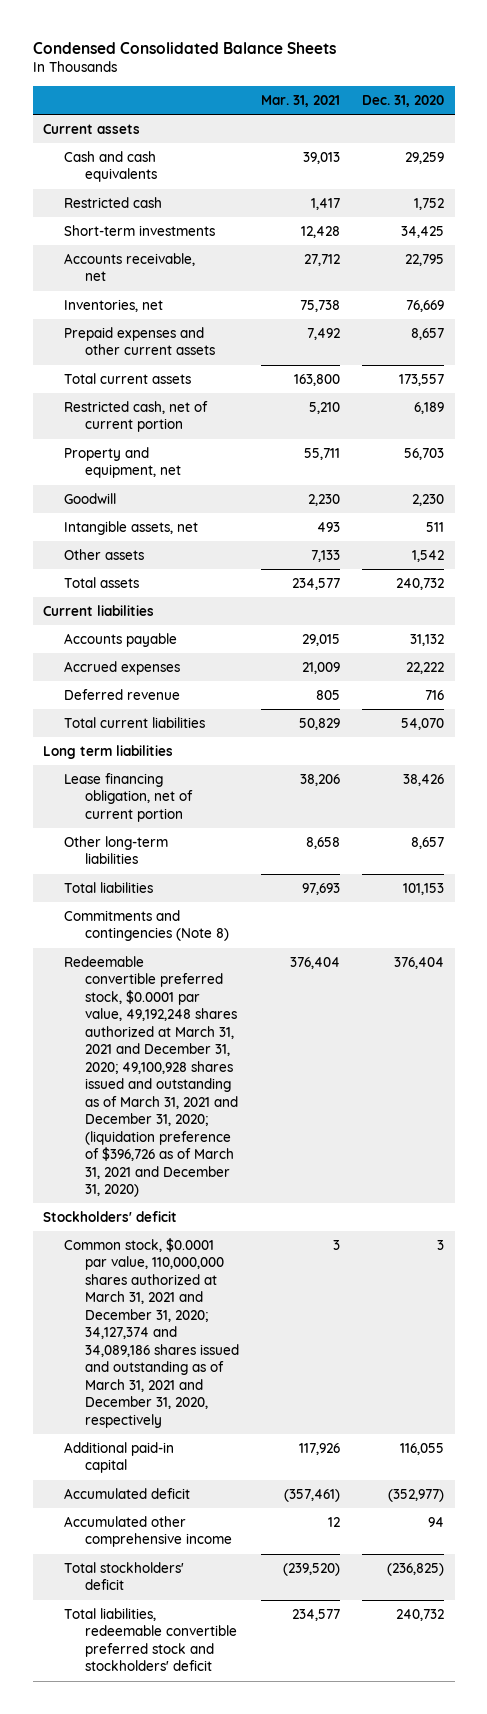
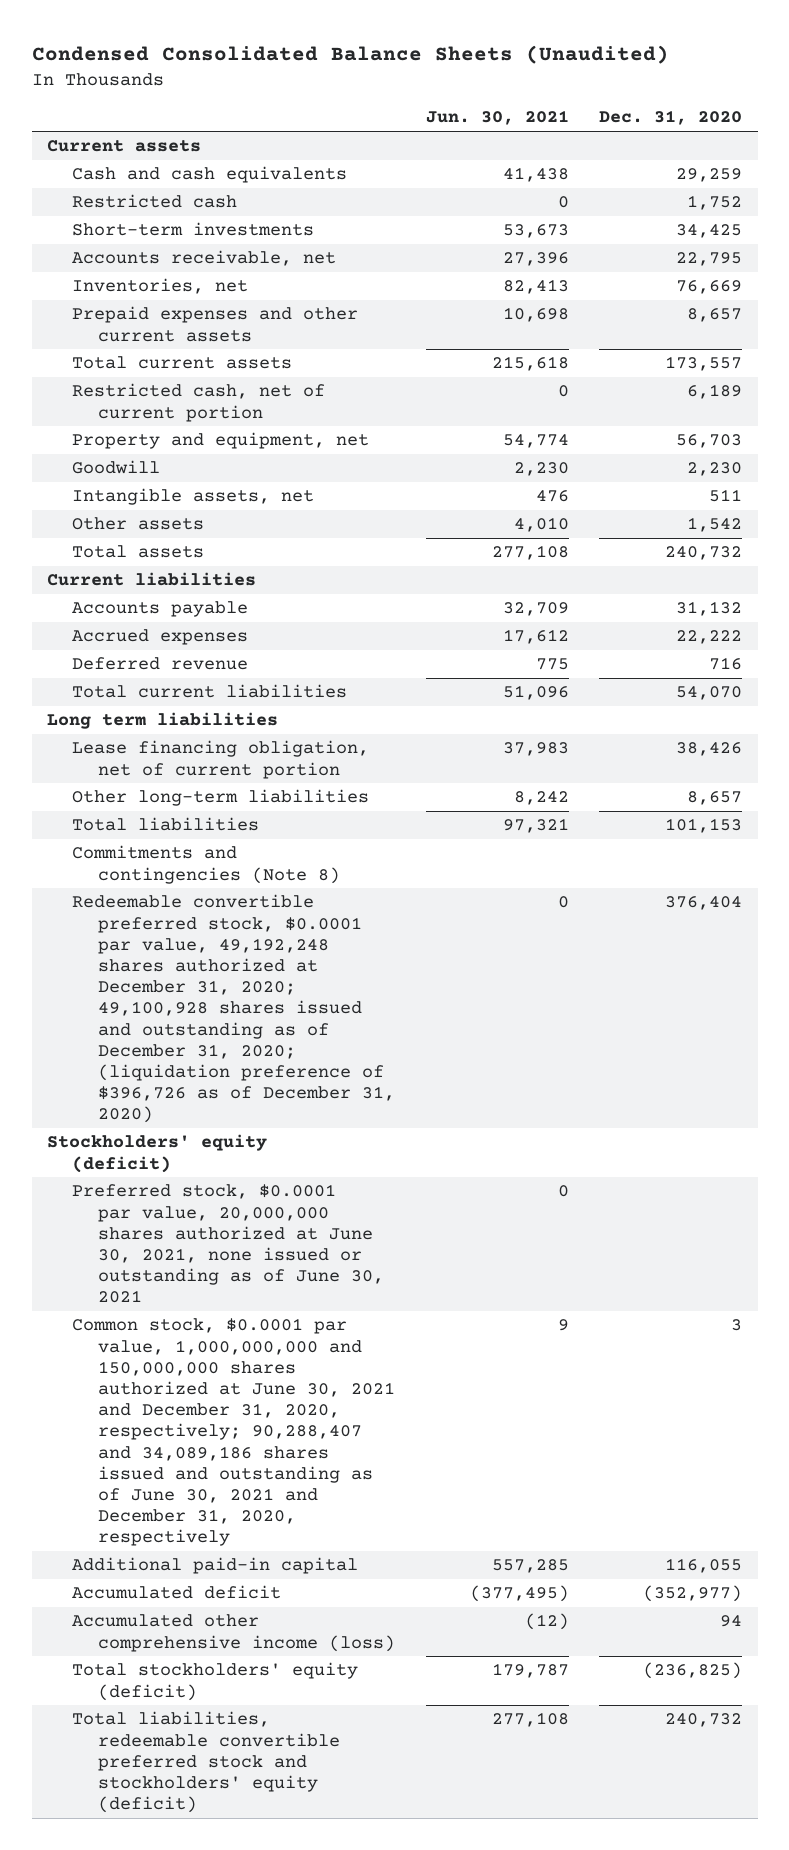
[32,41,336,54] Condensed Consolidated Balance Sheets -> [31,44,669,64] Condensed Consolidated Balance Sheets (Unaudited)
[261,94,341,107] Mar. 31, 2021 -> none
none -> [425,110,569,126] Jun. 30, 2021
[64,955,239,1197] Redeemable convertible preferred stock, $0.0001 par value, 49,192,248 shares authorized at March 31, 2021 and December 31, 2020; 49,100,928 shares issued and outstanding as of March 31, 2021 and December 31, 2020; (liquidation preference of $396,726 as of March 31, 2021 and December 31, 2020) -> [72,894,395,1124] Redeemable convertible preferred stock, $0.0001 par value, 49,192,248 shares authorized at December 31, 2020; 49,100,928 shares issued and outstanding as of December 31, 2020; (liquidation preference of $396,726 as of December 31, 2020)
[43,1210,178,1222] Stockholders' deficit -> [46,1134,267,1173] Stockholders' equity (deficit)
none -> [72,1184,384,1304] Preferred stock, $0.0001 par value, 20,000,000 shares authorized at June 30, 2021, none issued or outstanding as of June 30, 2021
[64,1237,240,1428] Common stock, $0.0001 par value, 110,000,000 shares authorized at March 31, 2021 and December 31, 2020; 34,127,374 and 34,089,186 shares issued and outstanding as of March 31, 2021 and December 31, 2020, respectively -> [72,1318,395,1547] Common stock, $0.0001 par value, 1,000,000,000 and 150,000,000 shares authorized at June 30, 2021 and December 31, 2020, respectively; 90,288,407 and 34,089,186 shares issued and outstanding as of June 30, 2021 and December 31, 2020, respectively
[64,1515,233,1548] Accumulated other comprehensive income -> [72,1614,395,1652] Accumulated other comprehensive income (loss)
[64,1561,185,1591] Total stockholders' deficit -> [72,1662,359,1701] Total stockholders' equity (deficit)
[64,1607,238,1672] Total liabilities, redeemable convertible preferred stock and stockholders' deficit -> [72,1711,340,1814] Total liabilities, redeemable convertible preferred stock and stockholders' equity (deficit)

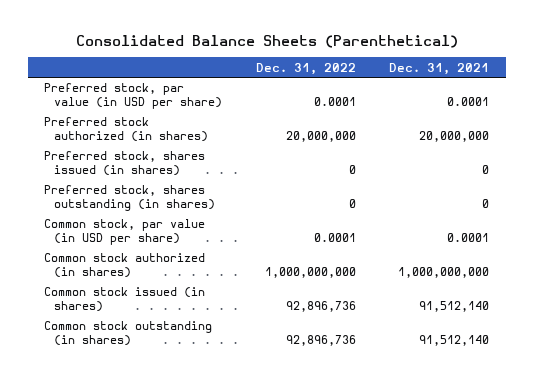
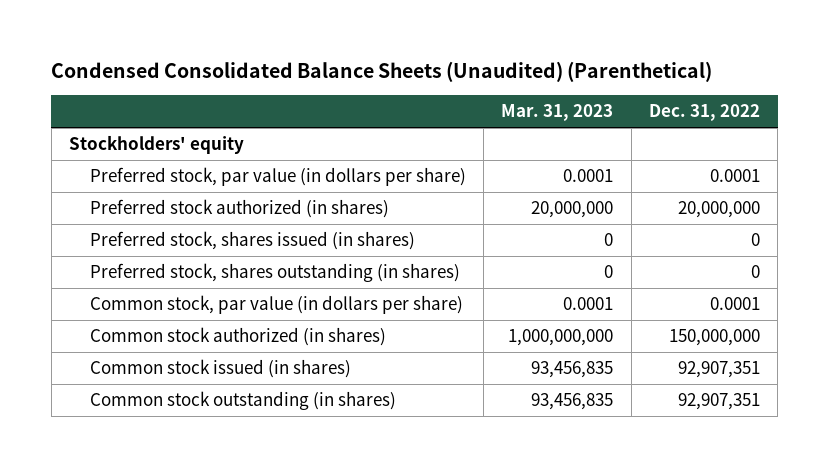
[75,34,458,48] Consolidated Balance Sheets (Parenthetical) -> [51,60,713,82] Condensed Consolidated Balance Sheets (Unaudited) (Parenthetical)
[389,62,490,75] Dec. 31, 2021 -> none
none -> [501,104,614,122] Mar. 31, 2023
none -> [68,135,244,155] Stockholders' equity
[44,83,223,110] Preferred stock, par value (in USD per share) -> [89,167,466,187] Preferred stock, par value (in dollars per share)
[44,219,206,246] Common stock, par value (in USD per share) -> [89,295,463,315] Common stock, par value (in dollars per share)
[264,267,356,279] 1,000,000,000 -> [669,329,761,347] 150,000,000
[285,301,356,313] 92,896,736 -> [678,361,761,379] 92,907,351
[285,335,356,347] 92,896,736 -> [678,393,761,411] 92,907,351

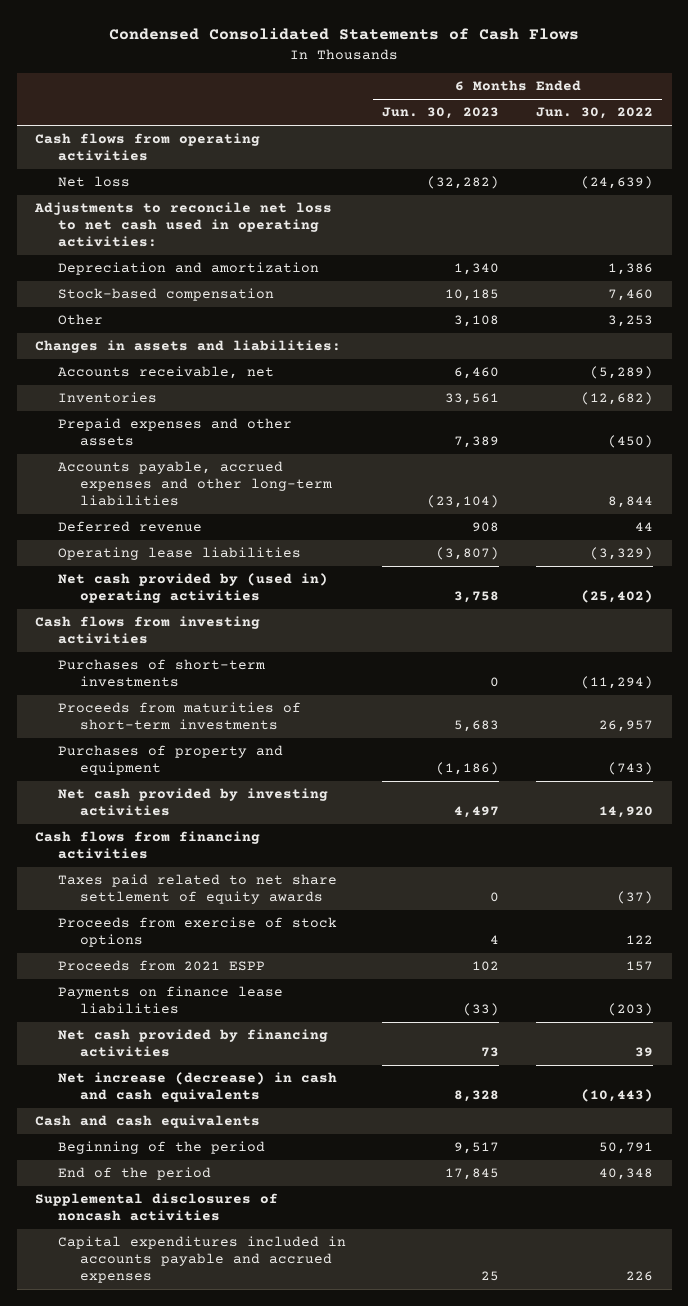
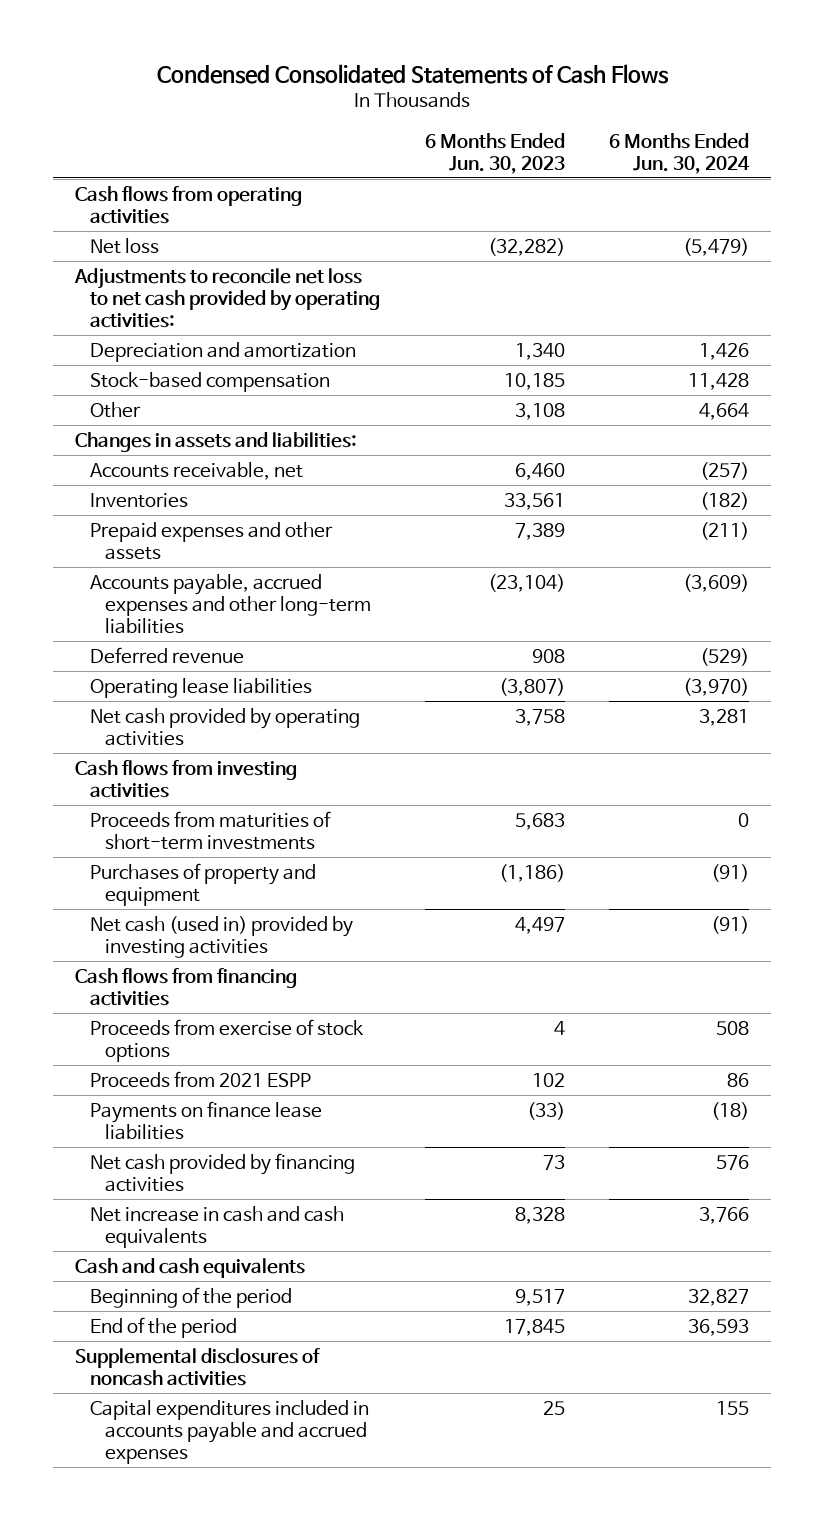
[536,107,654,120] Jun. 30, 2022 -> none
none -> [608,132,750,174] 6 Months Ended Jun. 30, 2024
[34,202,333,248] Adjustments to reconcile net loss to net cash used in operating activities: -> [73,267,381,329] Adjustments to reconcile net loss to net cash provided by operating activities:
[57,573,328,604] Net cash provided by (used in) operating activities -> [90,707,361,746] Net cash provided by operating activities
[57,659,265,688] Purchases of short-term investments -> none
[57,788,328,817] Net cash provided by investing activities -> [90,915,354,958] Net cash (used in) provided by investing activities
[57,874,337,905] Taxes paid related to net share settlement of equity awards -> none
[57,1072,337,1103] Net increase (decrease) in cash and cash equivalents -> [90,1205,345,1248] Net increase in cash and cash equivalents

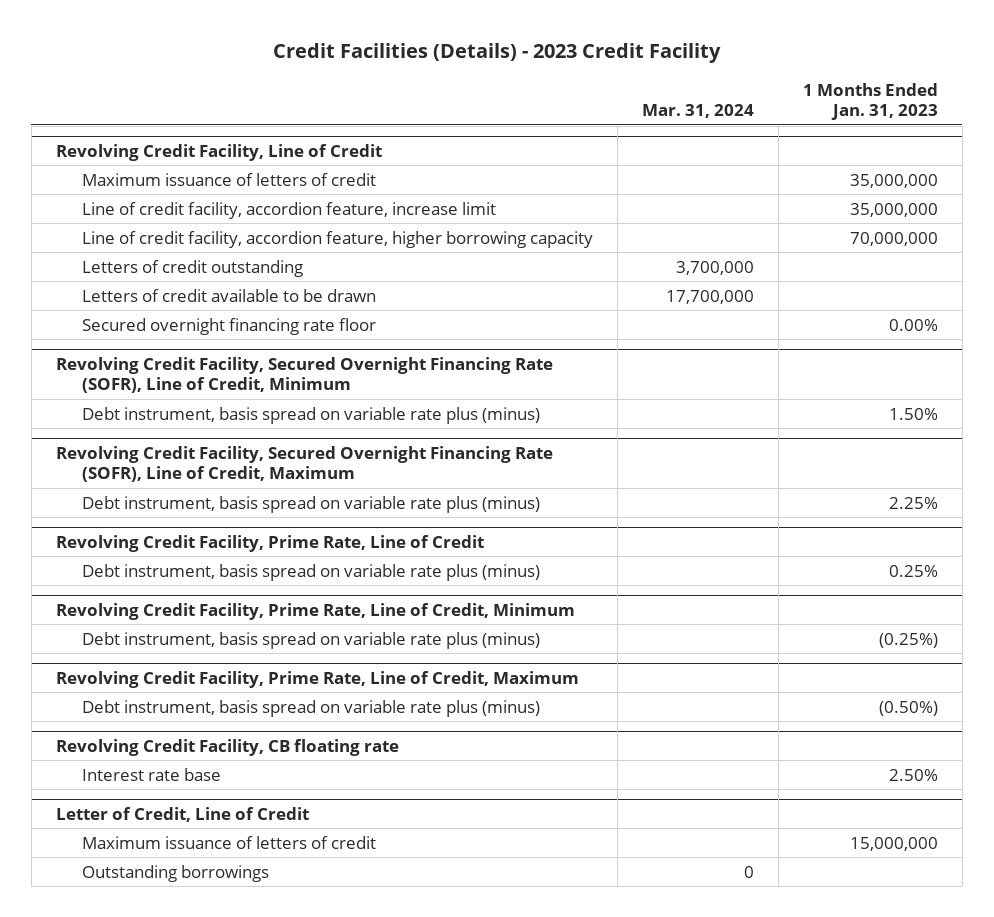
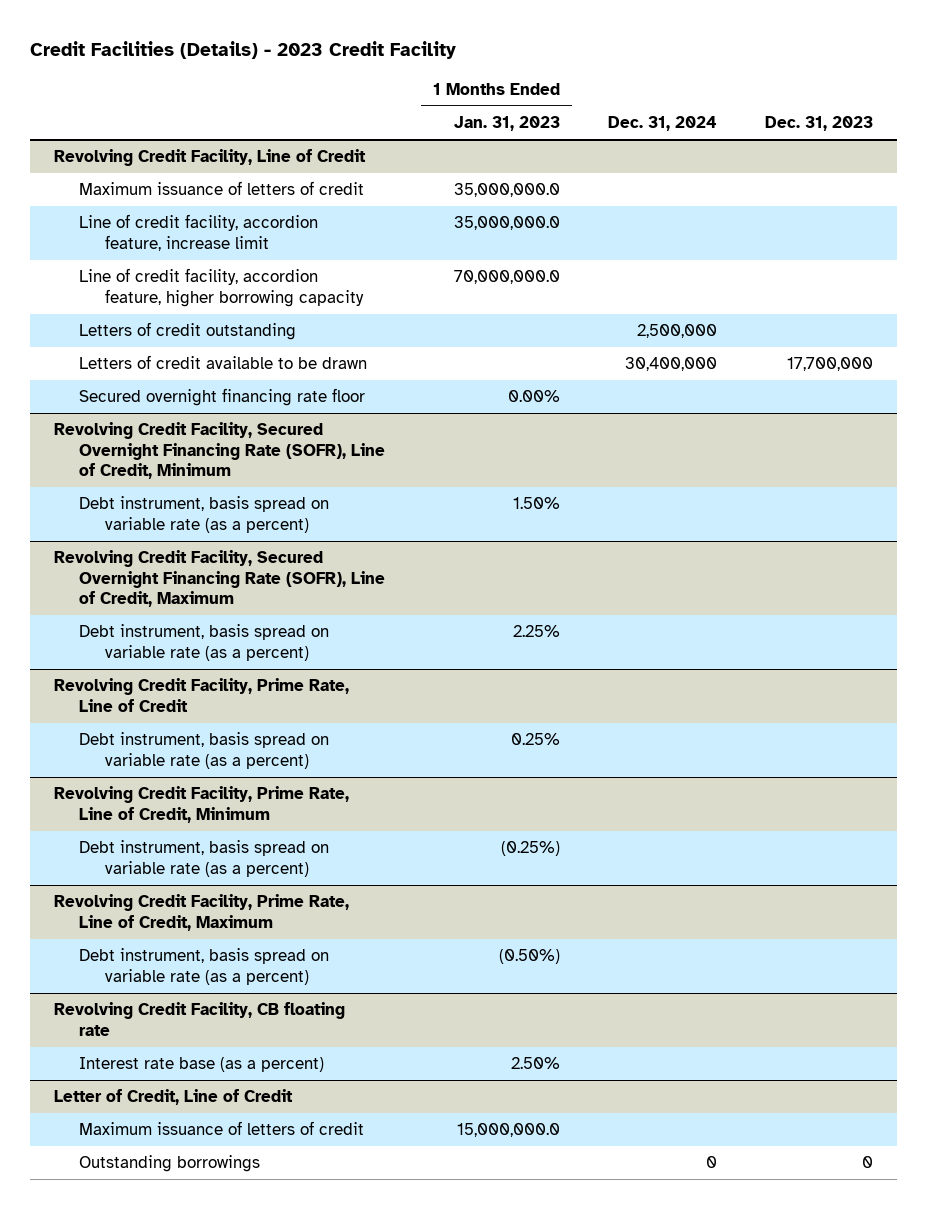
[642,104,755,119] Mar. 31, 2024 -> none
none -> [608,116,718,132] Dec. 31, 2024
none -> [765,116,874,132] Dec. 31, 2023
[849,173,938,188] 35,000,000 -> [454,183,561,198] 35,000,000.0
[849,202,938,217] 35,000,000 -> [454,216,561,231] 35,000,000.0
[849,231,938,246] 70,000,000 -> [454,270,561,285] 70,000,000.0
[82,406,541,424] Debt instrument, basis spread on variable rate plus (minus) -> [79,496,330,533] Debt instrument, basis spread on variable rate (as a percent)
[82,495,541,513] Debt instrument, basis spread on variable rate plus (minus) -> [79,624,330,661] Debt instrument, basis spread on variable rate (as a percent)
[82,563,541,581] Debt instrument, basis spread on variable rate plus (minus) -> [79,732,330,769] Debt instrument, basis spread on variable rate (as a percent)
[82,631,541,649] Debt instrument, basis spread on variable rate plus (minus) -> [79,840,330,877] Debt instrument, basis spread on variable rate (as a percent)
[82,699,541,717] Debt instrument, basis spread on variable rate plus (minus) -> [79,948,330,985] Debt instrument, basis spread on variable rate (as a percent)
[82,767,222,781] Interest rate base -> [79,1057,325,1073] Interest rate base (as a percent)
[849,836,938,851] 15,000,000 -> [457,1123,561,1138] 15,000,000.0

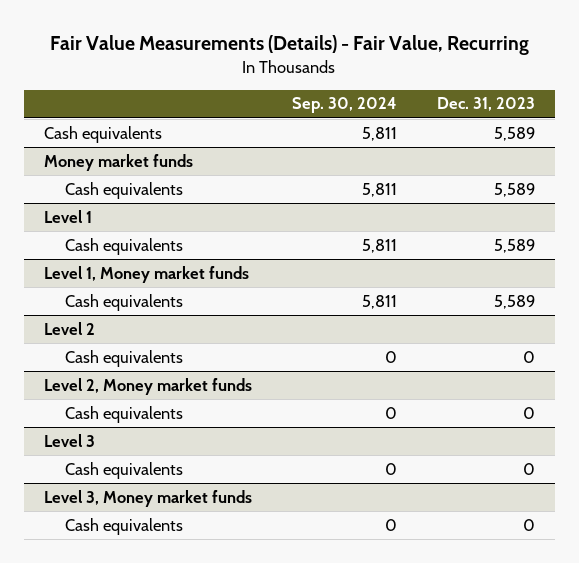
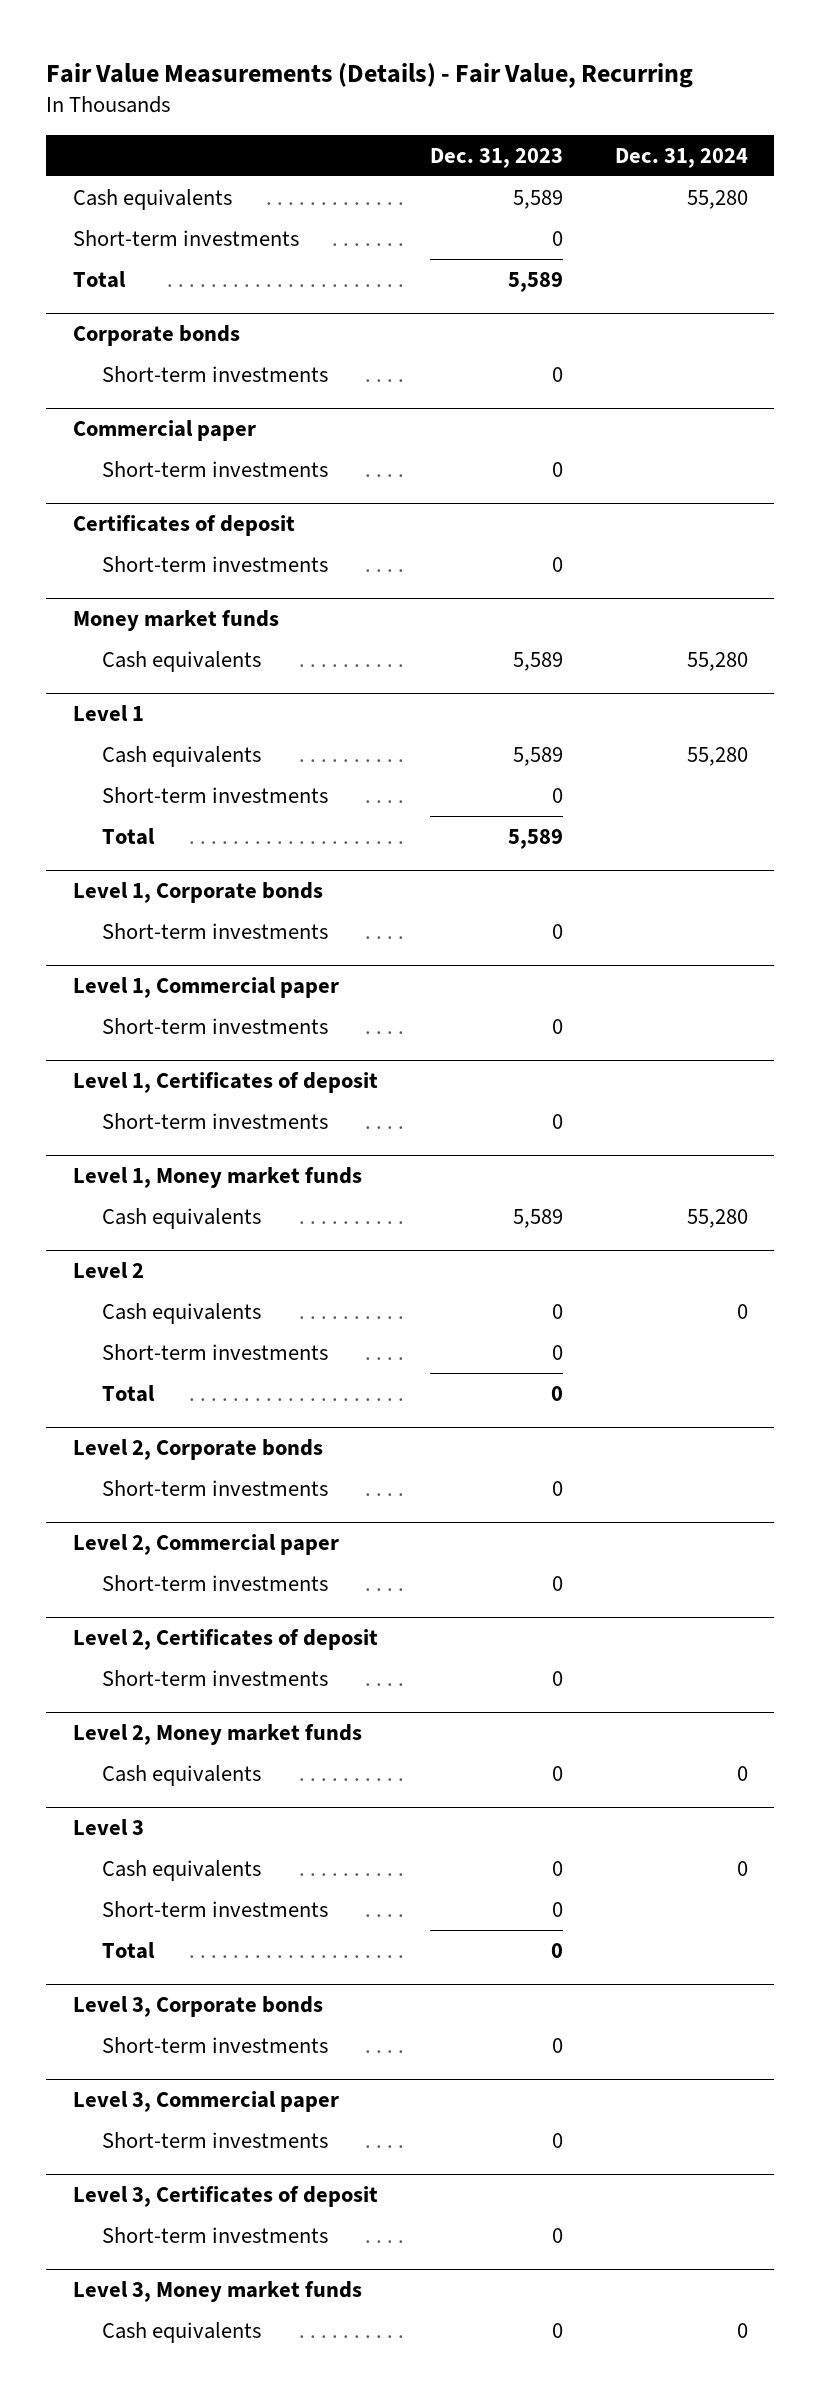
[291,97,397,114] Sep. 30, 2024 -> none
none -> [615,147,749,168] Dec. 31, 2024
none -> [72,229,299,246] Short-term investments
none -> [72,270,126,288] Total
none -> [72,325,240,347] Corporate bonds
none -> [102,365,329,382] Short-term investments
none -> [72,420,256,442] Commercial paper
none -> [102,460,329,477] Short-term investments
none -> [72,515,295,537] Certificates of deposit
none -> [102,555,329,572] Short-term investments
none -> [102,786,329,803] Short-term investments
none -> [102,827,156,845] Total
none -> [72,882,323,904] Level 1, Corporate bonds
none -> [102,922,329,939] Short-term investments
none -> [72,977,339,999] Level 1, Commercial paper
none -> [102,1017,329,1034] Short-term investments
none -> [72,1072,378,1094] Level 1, Certificates of deposit
none -> [102,1112,329,1129] Short-term investments
none -> [102,1343,329,1360] Short-term investments
none -> [102,1384,156,1402] Total
none -> [72,1439,323,1461] Level 2, Corporate bonds
none -> [102,1479,329,1496] Short-term investments
none -> [72,1534,339,1556] Level 2, Commercial paper
none -> [102,1574,329,1591] Short-term investments
none -> [72,1629,378,1651] Level 2, Certificates of deposit
none -> [102,1669,329,1686] Short-term investments
none -> [102,1900,329,1917] Short-term investments
none -> [102,1941,156,1959] Total
none -> [72,1996,323,2018] Level 3, Corporate bonds
none -> [102,2036,329,2053] Short-term investments
none -> [72,2091,339,2113] Level 3, Commercial paper
none -> [102,2131,329,2148] Short-term investments
none -> [72,2186,378,2208] Level 3, Certificates of deposit
none -> [102,2226,329,2243] Short-term investments

